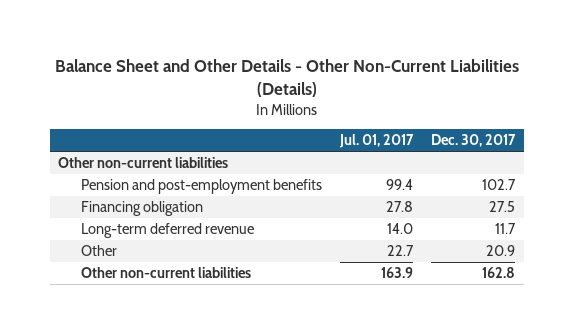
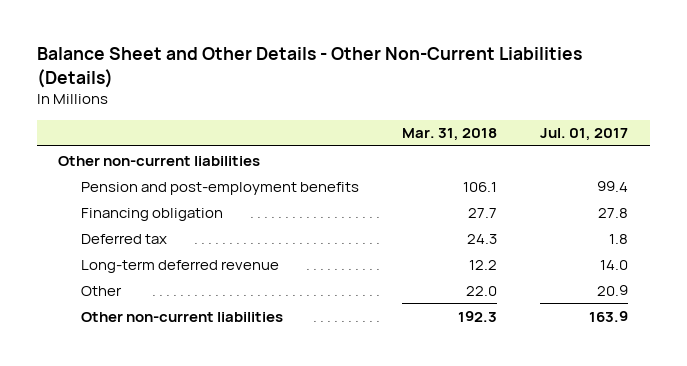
[431,134,517,148] Dec. 30, 2017 -> none
none -> [402,128,498,142] Mar. 31, 2018
none -> [80,233,167,244] Deferred tax
[387,245,415,257] 22.7 -> [597,284,629,296] 20.9

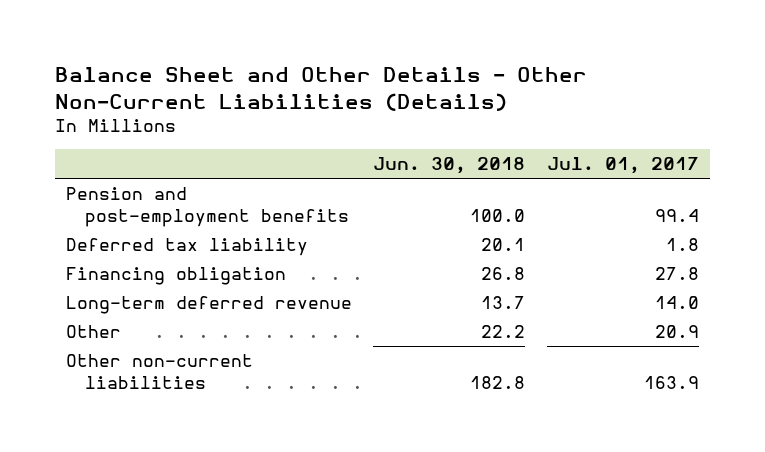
[402,128,498,142] Mar. 31, 2018 -> none
none -> [373,157,526,175] Jun. 30, 2018
[58,155,261,166] Other non-current liabilities -> none
none -> [65,238,308,257] Deferred tax liability
[80,233,167,244] Deferred tax -> none

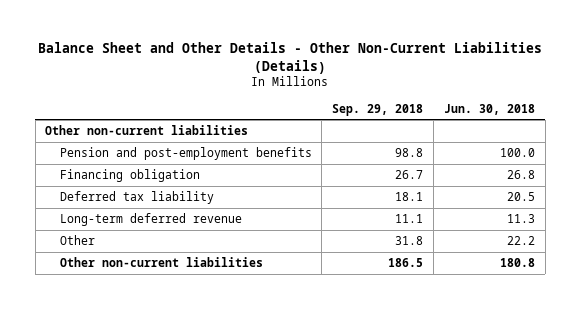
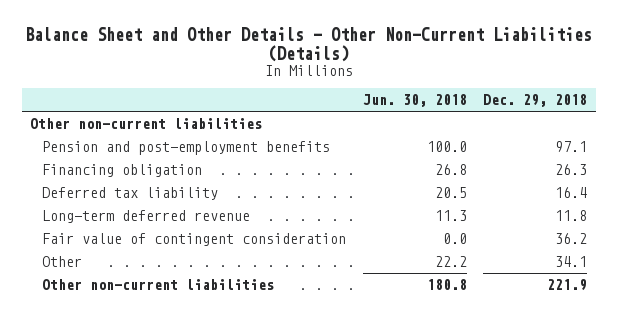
[332,103,424,116] Sep. 29, 2018 -> none
none -> [483,94,588,108] Dec. 29, 2018
none -> [42,232,347,246] Fair value of contingent consideration

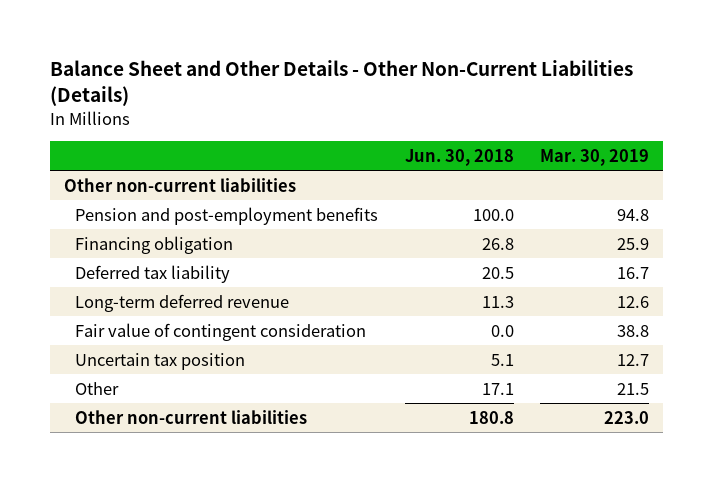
[483,94,588,108] Dec. 29, 2018 -> none
none -> [540,148,650,166] Mar. 30, 2019
none -> [75,352,246,370] Uncertain tax position
[434,255,467,267] 22.2 -> [481,382,514,395] 17.1

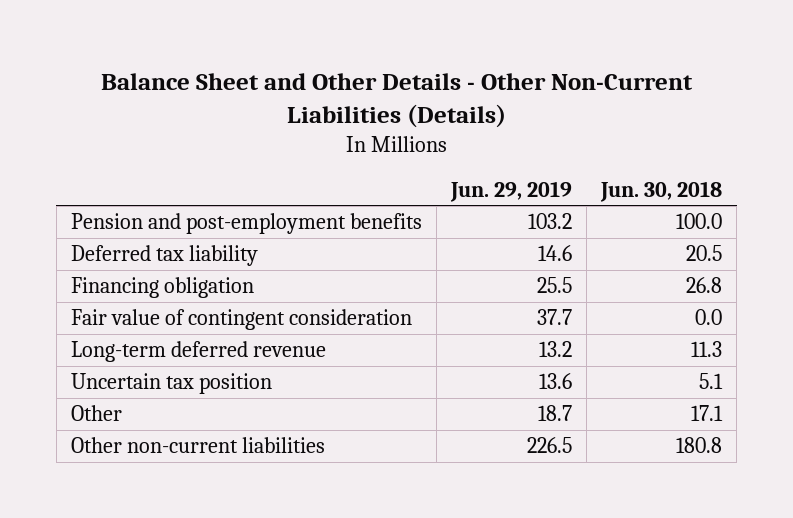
[540,148,650,166] Mar. 30, 2019 -> none
none -> [450,180,573,202] Jun. 29, 2019
[63,177,296,192] Other non-current liabilities -> none
[75,235,234,254] Financing obligation -> [70,277,254,299] Financing obligation
[75,293,290,312] Long-term deferred revenue -> [70,341,326,363] Long-term deferred revenue

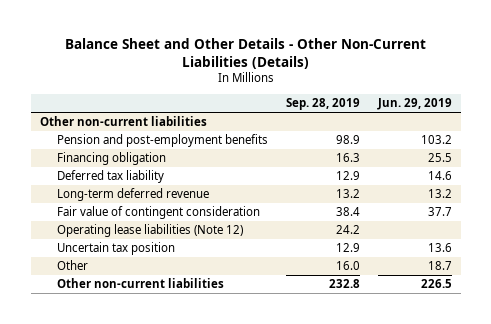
[600,180,723,202] Jun. 30, 2018 -> none
none -> [285,98,360,111] Sep. 28, 2019
none -> [39,116,207,127] Other non-current liabilities
[70,245,258,267] Deferred tax liability -> [56,170,164,184] Deferred tax liability
[70,309,412,331] Fair value of contingent consideration -> [56,206,260,220] Fair value of contingent consideration
none -> [56,224,243,238] Operating lease liabilities (Note 12)

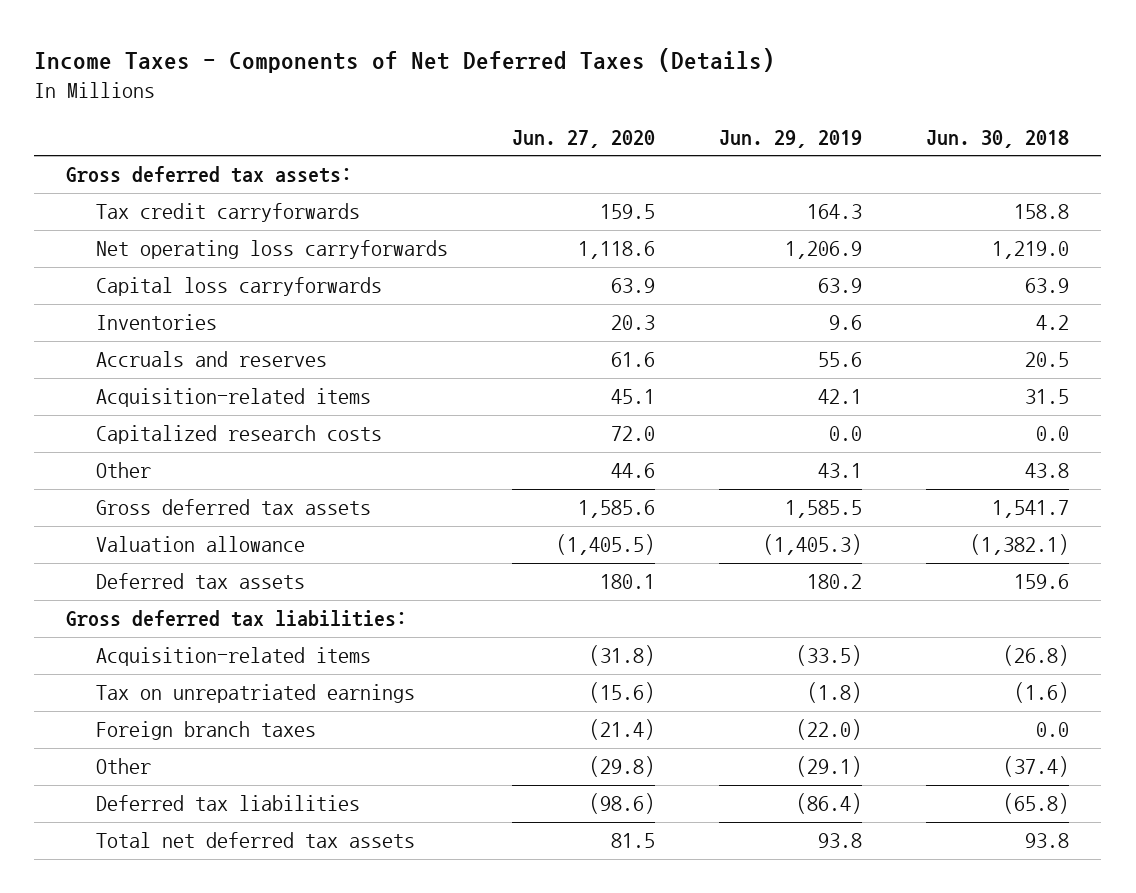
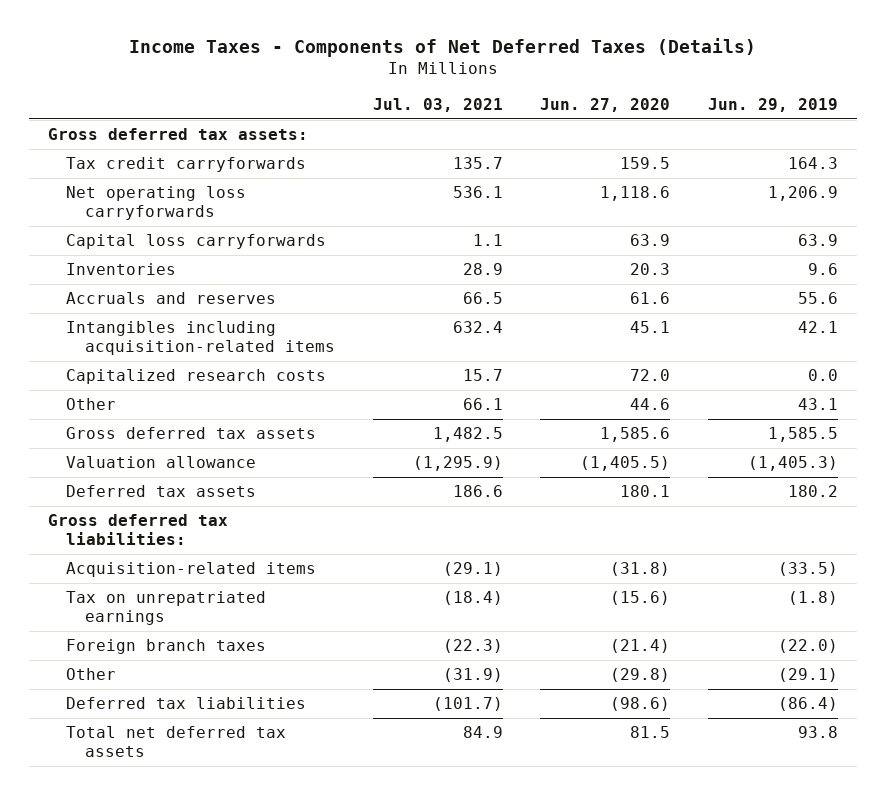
[926,129,1070,148] Jun. 30, 2018 -> none
none -> [372,97,503,112] Jul. 03, 2021
[96,388,372,408] Acquisition-related items -> [66,321,335,355] Intangibles including acquisition-related items

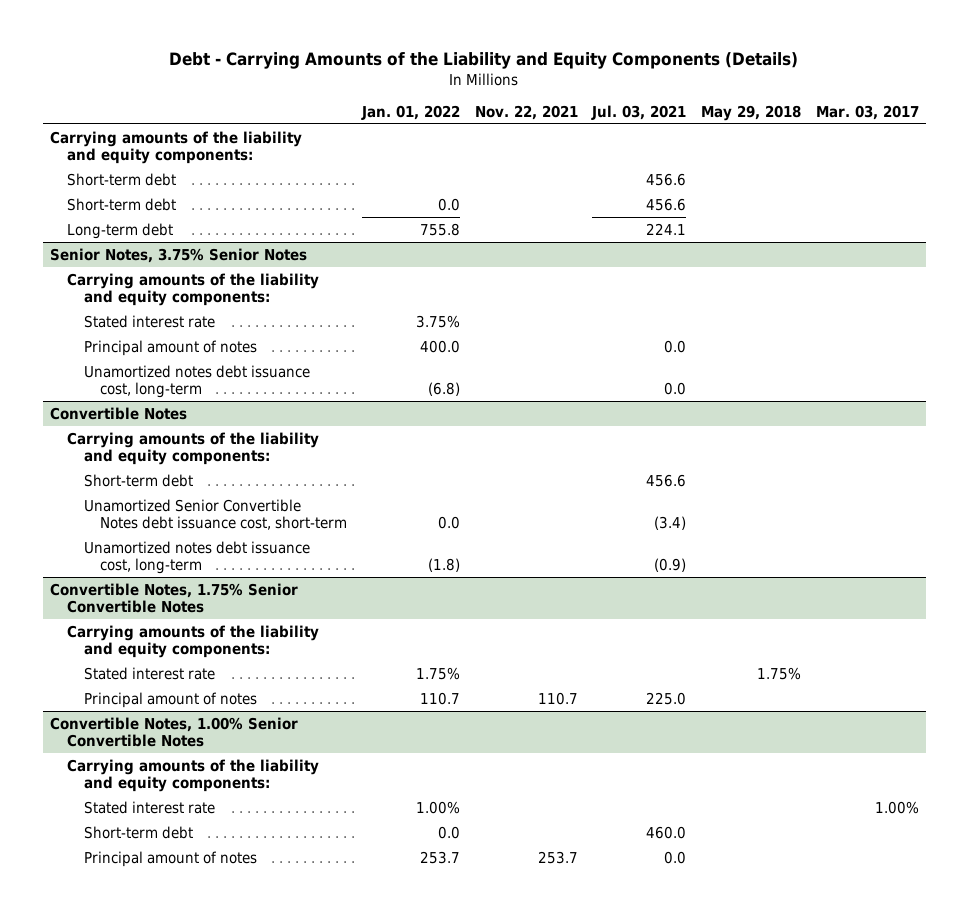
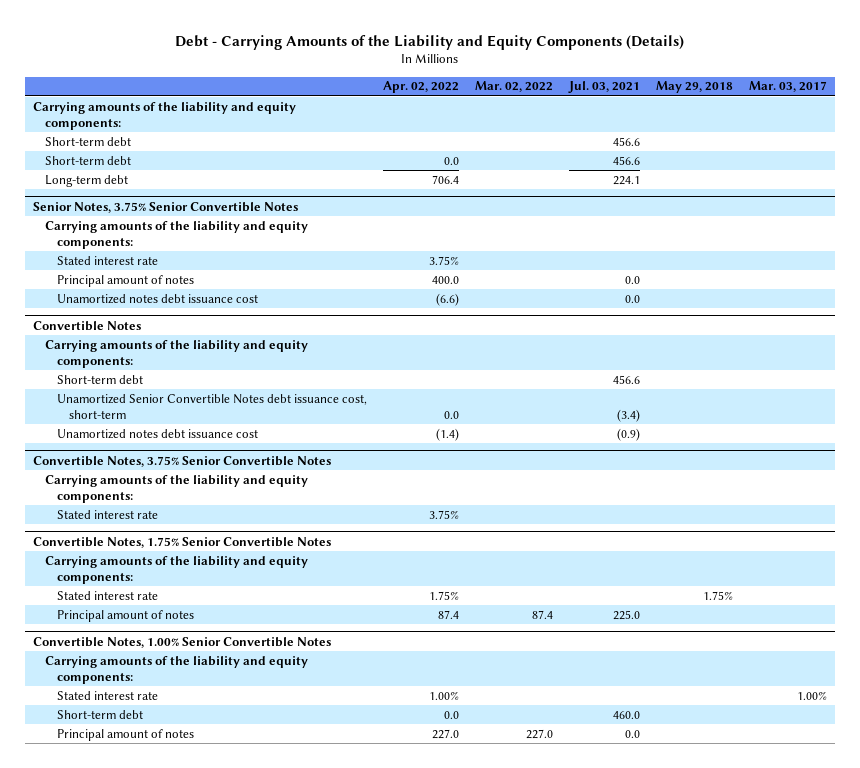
[361,104,461,120] Jan. 01, 2022 -> none
[474,104,578,120] Nov. 22, 2021 -> none
none -> [383,81,460,94] Apr. 02, 2022
none -> [475,81,554,93] Mar. 02, 2022
[49,247,307,263] Senior Notes, 3.75% Senior Notes -> [33,201,299,213] Senior Notes, 3.75% Senior Convertible Notes
[83,364,310,398] Unamortized notes debt issuance cost, long-term -> [57,293,259,304] Unamortized notes debt issuance cost
[83,540,310,574] Unamortized notes debt issuance cost, long-term -> [57,428,259,439] Unamortized notes debt issuance cost
none -> [33,455,332,467] Convertible Notes, 3.75% Senior Convertible Notes
none -> [45,474,309,503] Carrying amounts of the liability and equity components:
none -> [57,509,159,519] Stated interest rate

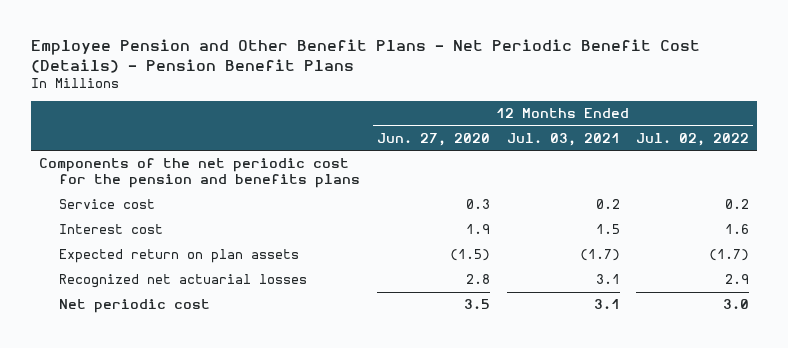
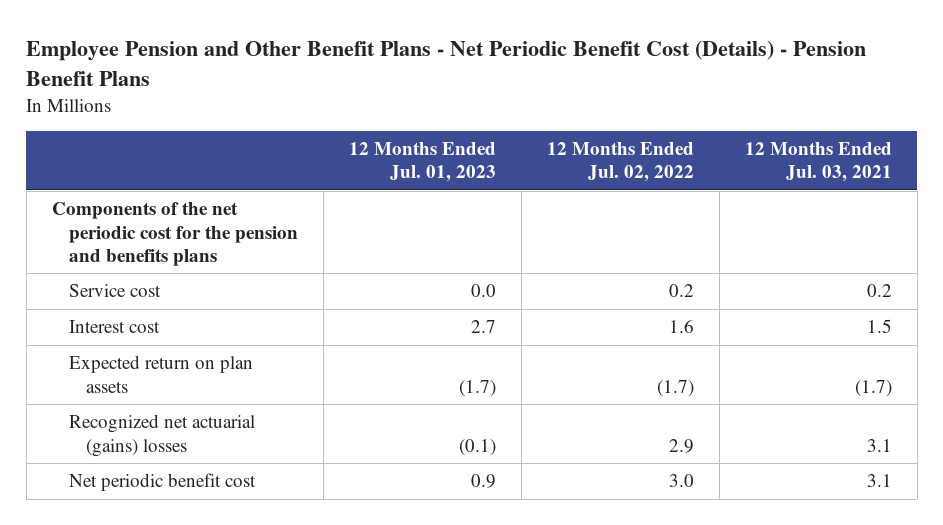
[376,132,490,146] Jun. 27, 2020 -> none
none -> [348,142,496,183] 12 Months Ended Jul. 01, 2023
[59,274,308,289] Recognized net actuarial losses -> [68,414,255,457] Recognized net actuarial (gains) losses
[59,299,211,314] Net periodic cost -> [68,473,256,492] Net periodic benefit cost

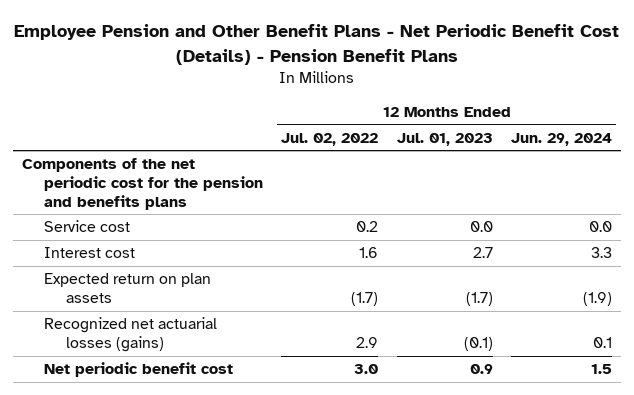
[744,142,892,183] 12 Months Ended Jul. 03, 2021 -> none
none -> [510,132,612,146] Jun. 29, 2024
[68,414,255,457] Recognized net actuarial (gains) losses -> [44,317,218,353] Recognized net actuarial losses (gains)

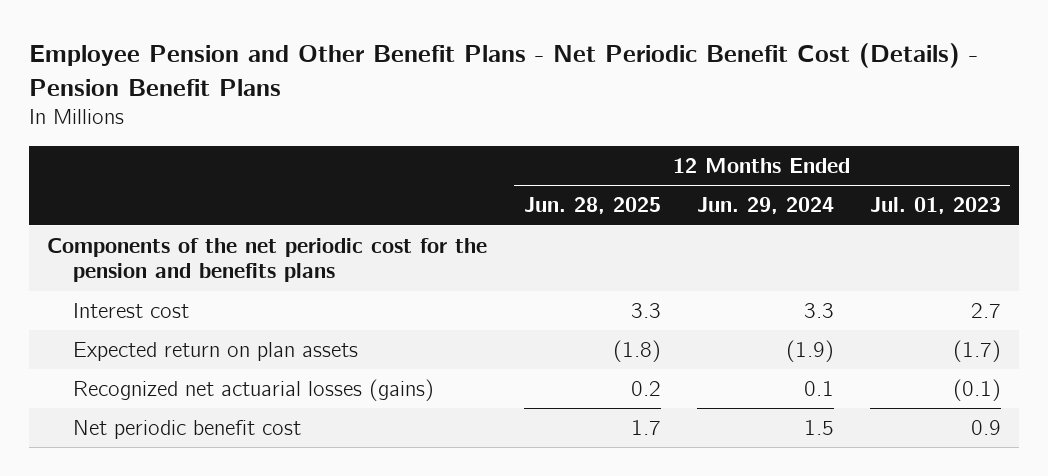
[281,132,379,146] Jul. 02, 2022 -> none
none -> [523,197,661,215] Jun. 28, 2025
[44,220,131,233] Service cost -> none

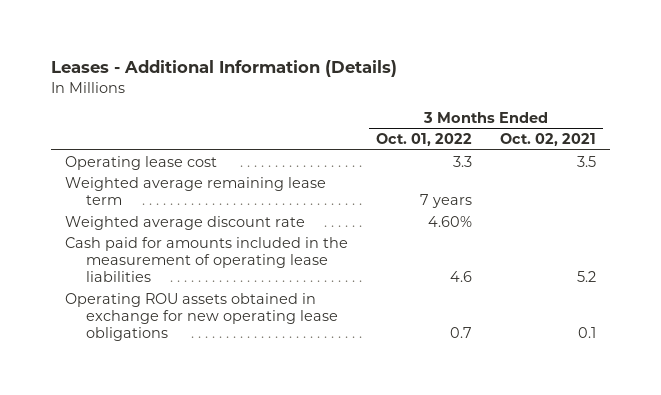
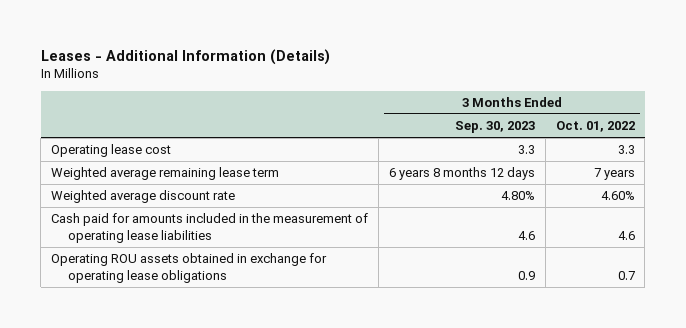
[499,133,596,147] Oct. 02, 2021 -> none
none -> [454,121,535,134] Sep. 30, 2023
[64,292,338,342] Operating ROU assets obtained in exchange for new operating lease obligations -> [51,253,328,283] Operating ROU assets obtained in exchange for operating lease obligations

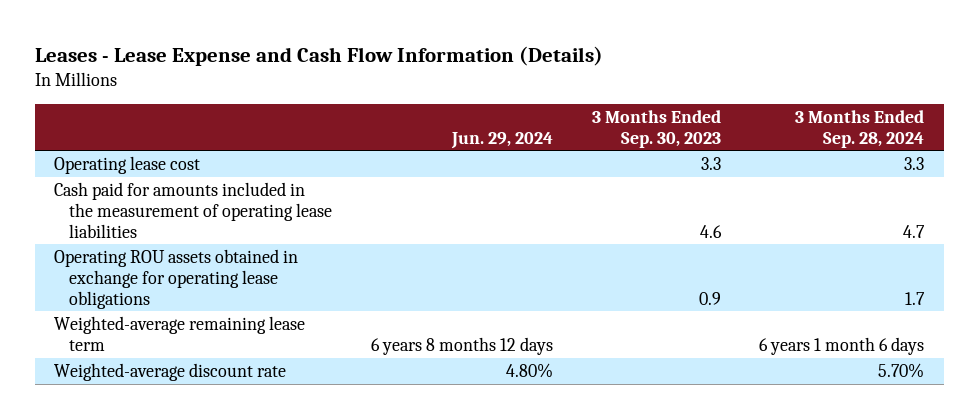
[40,48,330,65] Leases - Additional Information (Details) -> [35,46,604,67] Leases - Lease Expense and Cash Flow Information (Details)
[555,121,635,133] Oct. 01, 2022 -> none
none -> [450,131,553,149] Jun. 29, 2024
none -> [795,109,925,148] 3 Months Ended Sep. 28, 2024
[51,167,280,181] Weighted average remaining lease term -> none
[51,190,236,204] Weighted average discount rate -> none
none -> [54,315,306,351] Weighted-average remaining lease term
none -> [54,362,287,381] Weighted-average discount rate

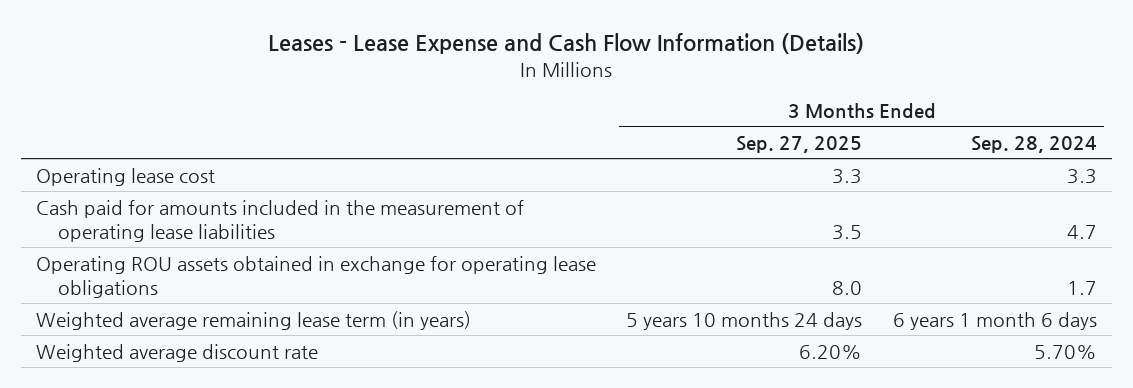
[450,131,553,149] Jun. 29, 2024 -> none
[591,109,721,148] 3 Months Ended Sep. 30, 2023 -> none
none -> [736,136,863,154] Sep. 27, 2025
[54,315,306,351] Weighted-average remaining lease term -> [36,310,472,330] Weighted average remaining lease term (in years)
[54,362,287,381] Weighted-average discount rate -> [36,343,319,362] Weighted average discount rate

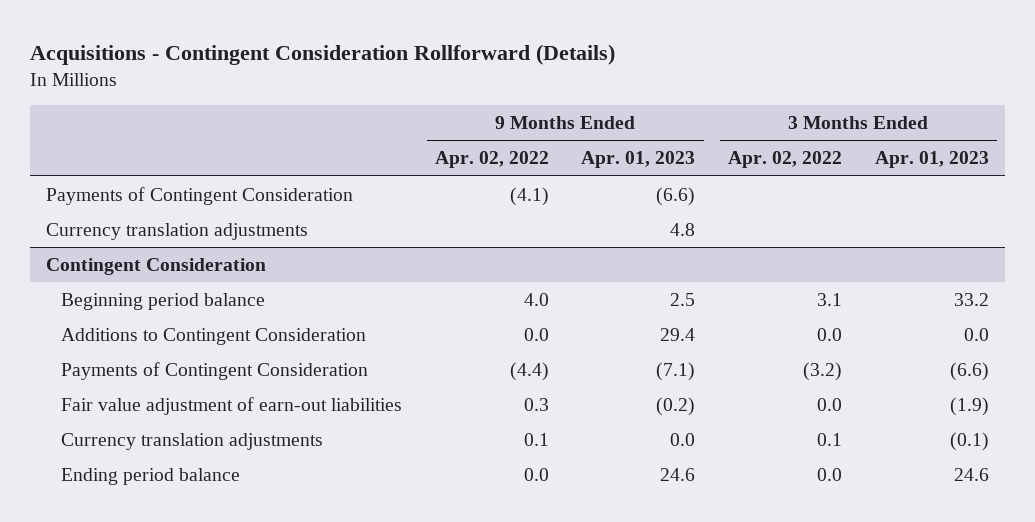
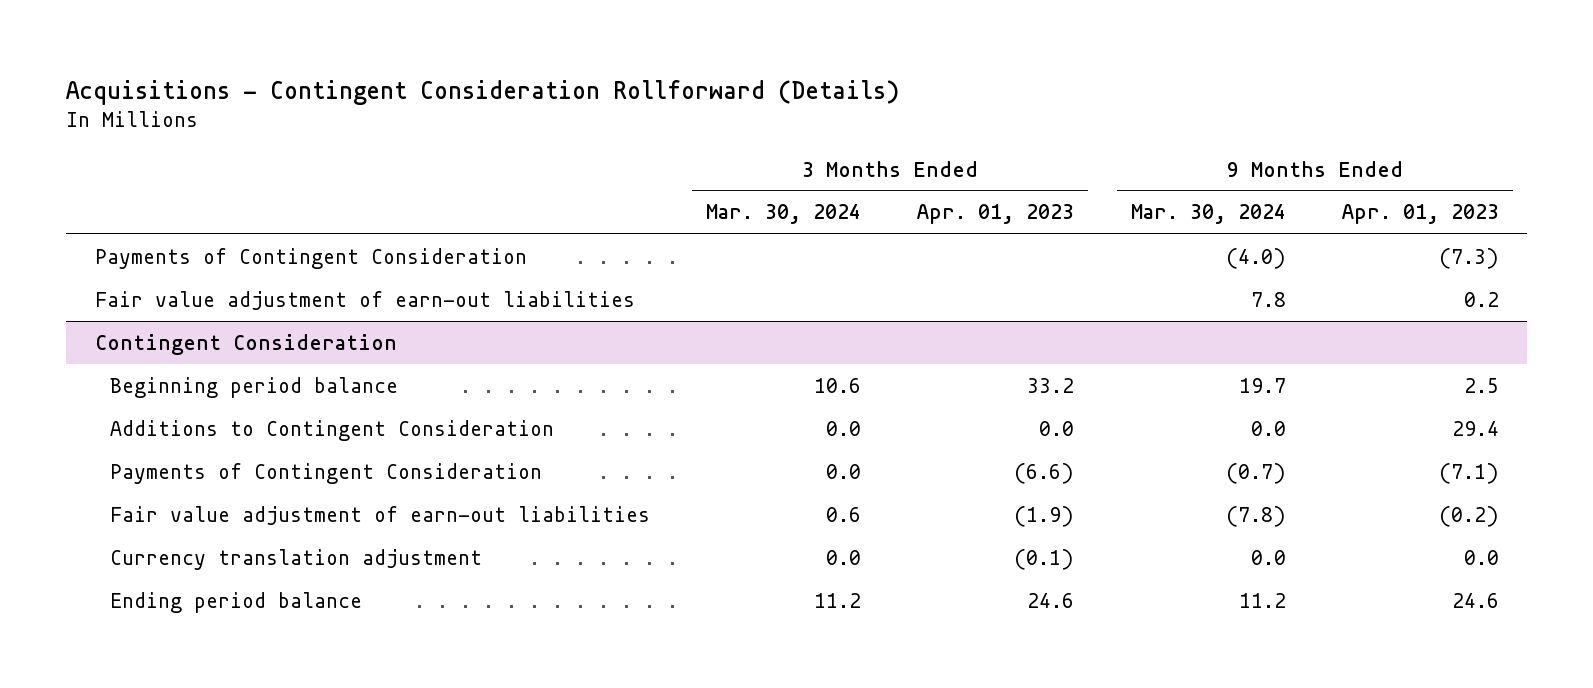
[434,151,549,169] Apr. 02, 2022 -> none
[728,151,843,169] Apr. 02, 2022 -> none
none -> [706,204,862,225] Mar. 30, 2024
none -> [1130,204,1286,225] Mar. 30, 2024
[46,222,309,240] Currency translation adjustments -> none
[656,186,696,206] (6.6) -> [1438,247,1499,269] (7.3)
none -> [94,290,635,310] Fair value adjustment of earn-out liabilities
[61,432,324,450] Currency translation adjustments -> [109,548,482,570] Currency translation adjustment

